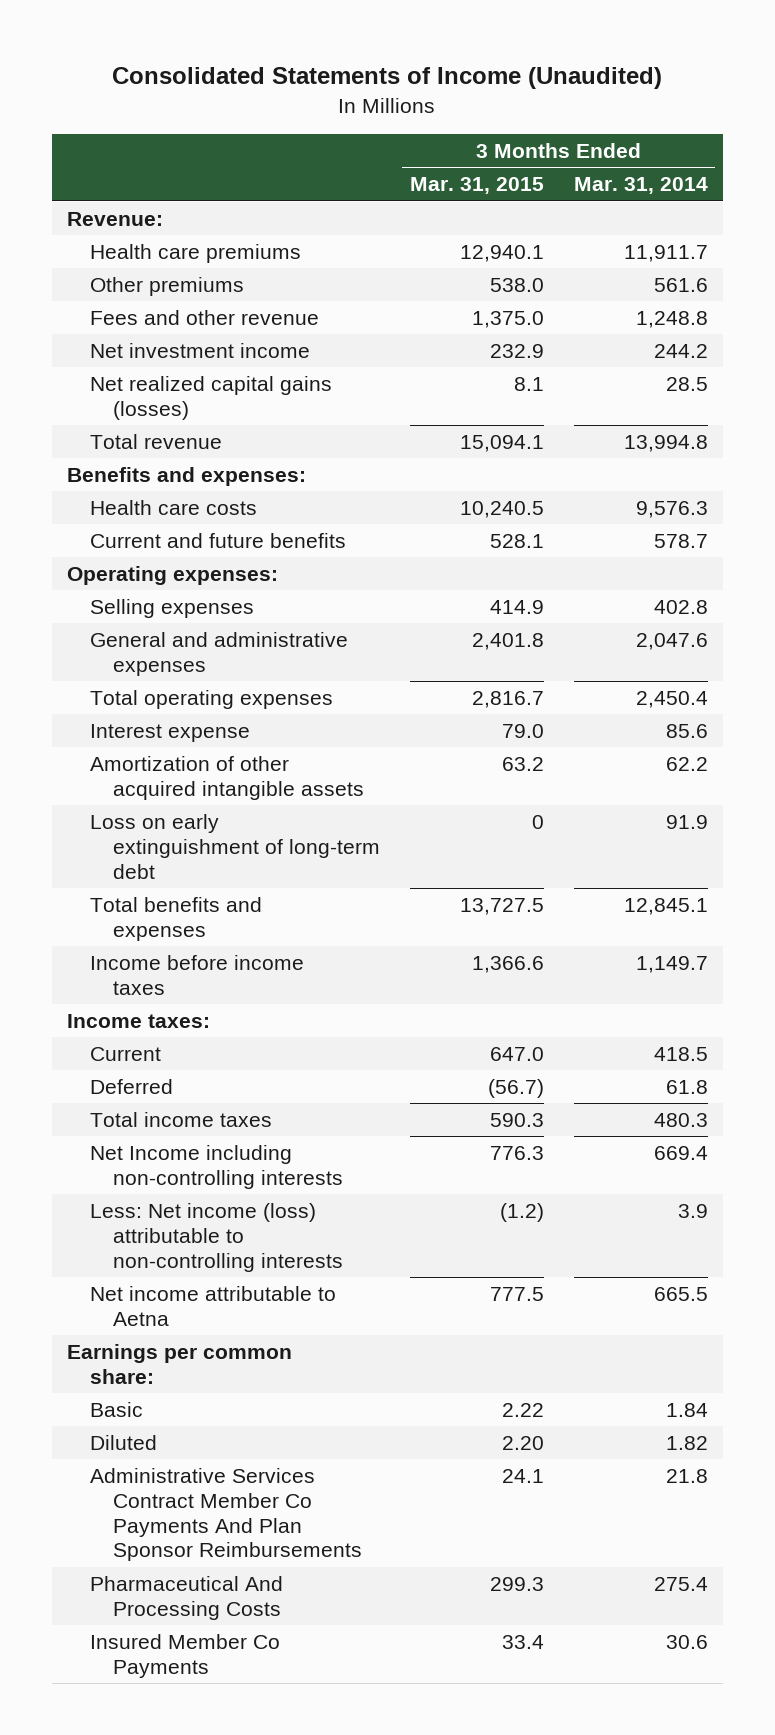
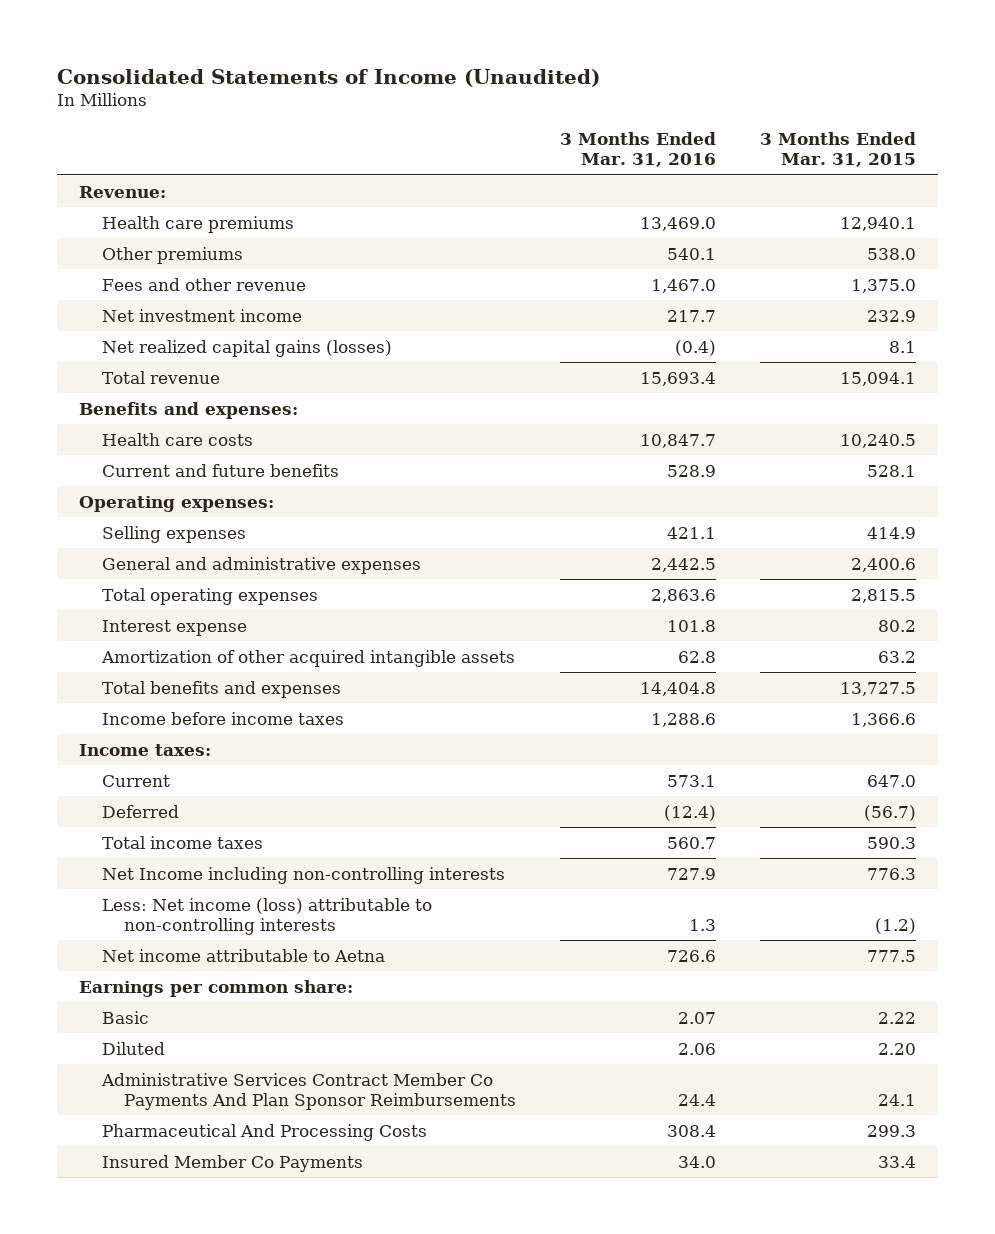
[573,177,708,195] Mar. 31, 2014 -> none
none -> [559,132,716,168] 3 Months Ended Mar. 31, 2016
[471,632,544,650] 2,401.8 -> [850,557,916,572] 2,400.6
[471,690,544,708] 2,816.7 -> [850,588,916,603] 2,815.5
[501,723,544,738] 79.0 -> [877,619,916,632] 80.2
[89,813,380,879] Loss on early extinguishment of long-term debt -> none

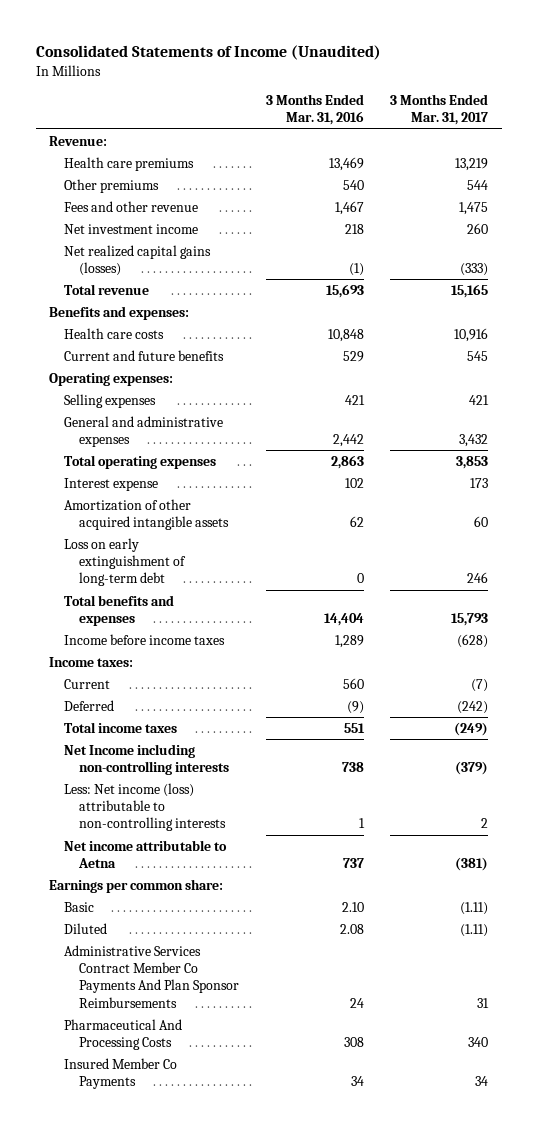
[759,132,916,168] 3 Months Ended Mar. 31, 2015 -> none
none -> [390,94,489,126] 3 Months Ended Mar. 31, 2017
[639,216,716,231] 13,469.0 -> [328,156,364,171] 13,469
[666,247,716,260] 540.1 -> [342,179,364,190] 540
[650,278,716,293] 1,467.0 -> [334,200,364,215] 1,467
[666,309,716,322] 217.7 -> [344,223,364,234] 218
[674,339,716,356] (0.4) -> [348,262,364,276] (1)
[639,371,716,386] 15,693.4 -> [325,283,364,298] 15,693
[639,433,716,448] 10,847.7 -> [327,328,364,342] 10,848
[666,464,716,477] 528.9 -> [342,350,364,362] 529
[666,526,716,539] 421.1 -> [344,394,365,405] 421
[650,557,716,572] 2,442.5 -> [332,433,364,447] 2,442
[650,588,716,603] 2,863.6 -> [330,454,364,469] 2,863
[666,619,716,632] 101.8 -> [344,477,364,488] 102
[677,650,716,663] 62.8 -> [349,515,364,527] 62
none -> [64,537,186,587] Loss on early extinguishment of long-term debt
[639,681,716,696] 14,404.8 -> [323,612,364,626] 14,404
[650,712,716,727] 1,288.6 -> [334,634,364,648] 1,289
[666,774,716,787] 573.1 -> [342,677,364,689] 560
[663,804,716,821] (12.4) -> [346,700,364,714] (9)
[666,836,716,849] 560.7 -> [343,722,365,733] 551
[666,867,716,880] 727.9 -> [341,761,364,772] 738
[688,918,716,931] 1.3 -> [358,818,365,829] 1
[666,949,716,962] 726.6 -> [342,857,364,868] 737
[677,1011,716,1024] 2.07 -> [341,901,364,912] 2.10
[677,1042,716,1055] 2.06 -> [339,923,364,934] 2.08
[677,1093,716,1106] 24.4 -> [349,997,364,1008] 24
[666,1124,716,1137] 308.4 -> [343,1036,364,1047] 308
[677,1155,716,1168] 34.0 -> [350,1075,364,1086] 34

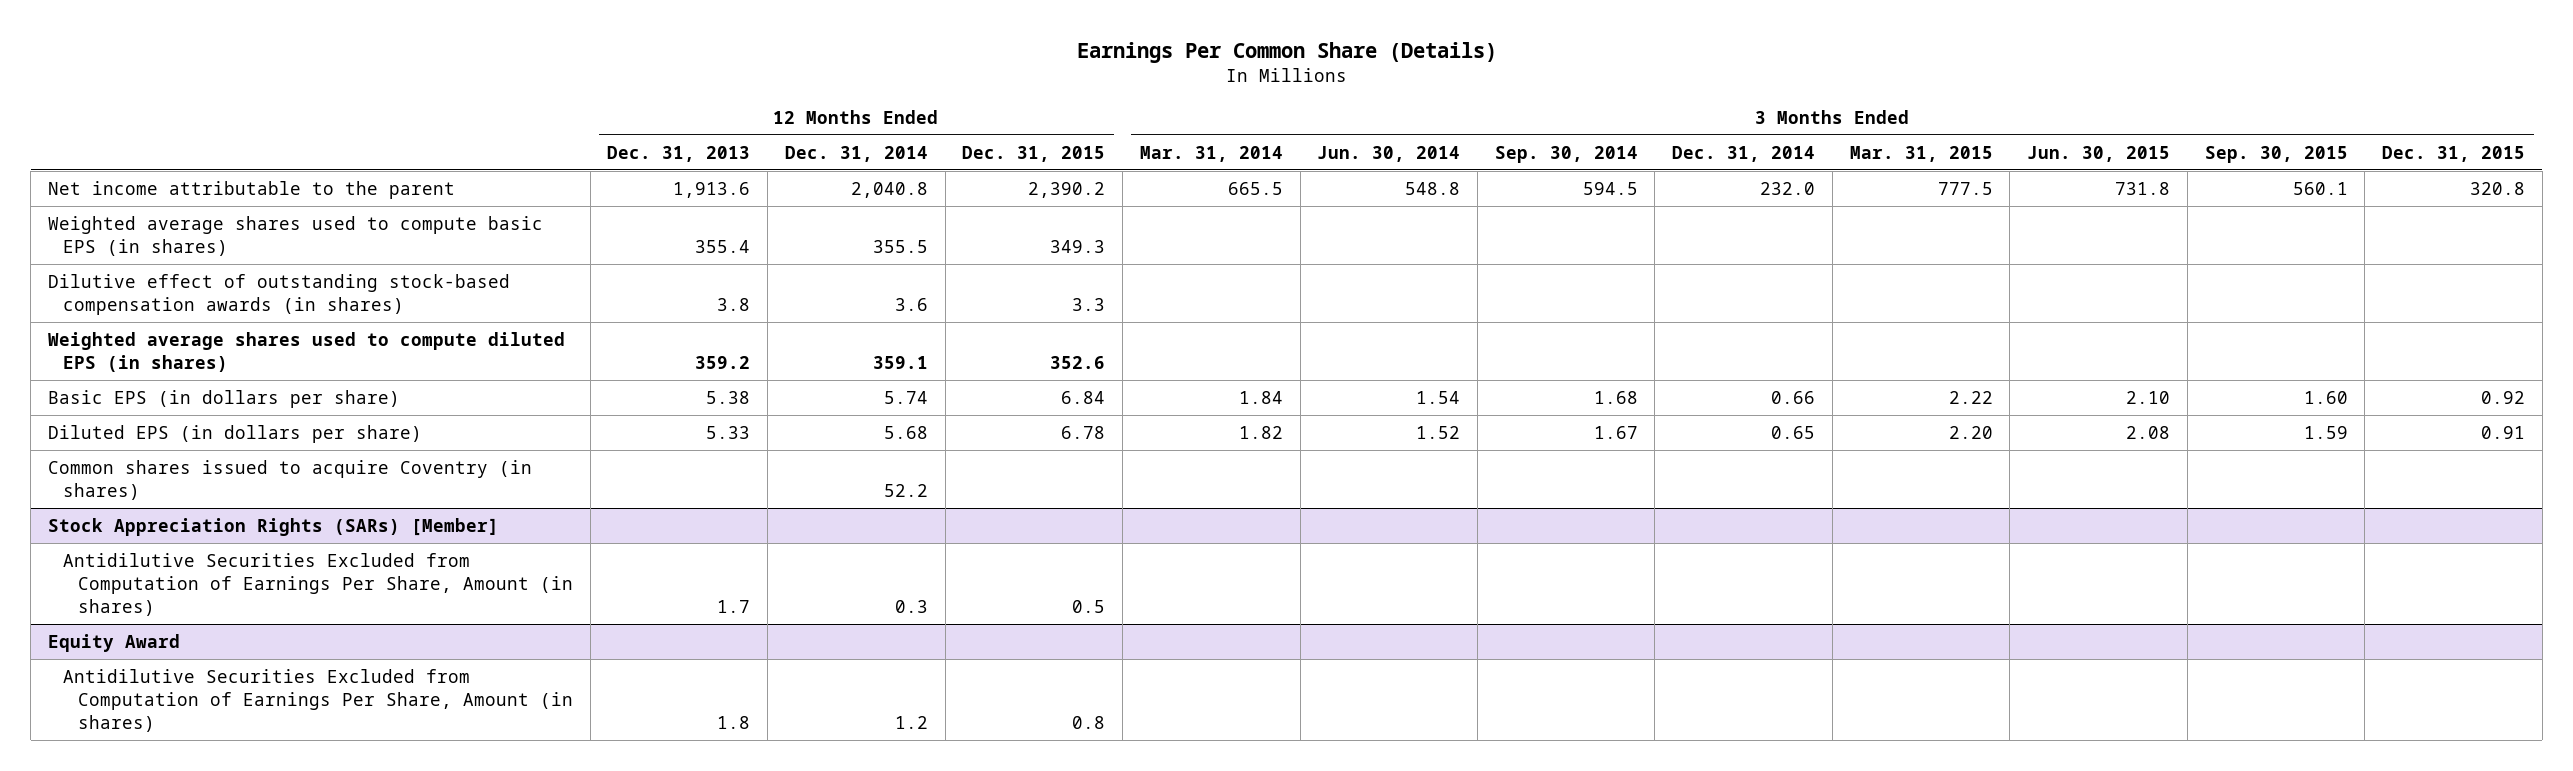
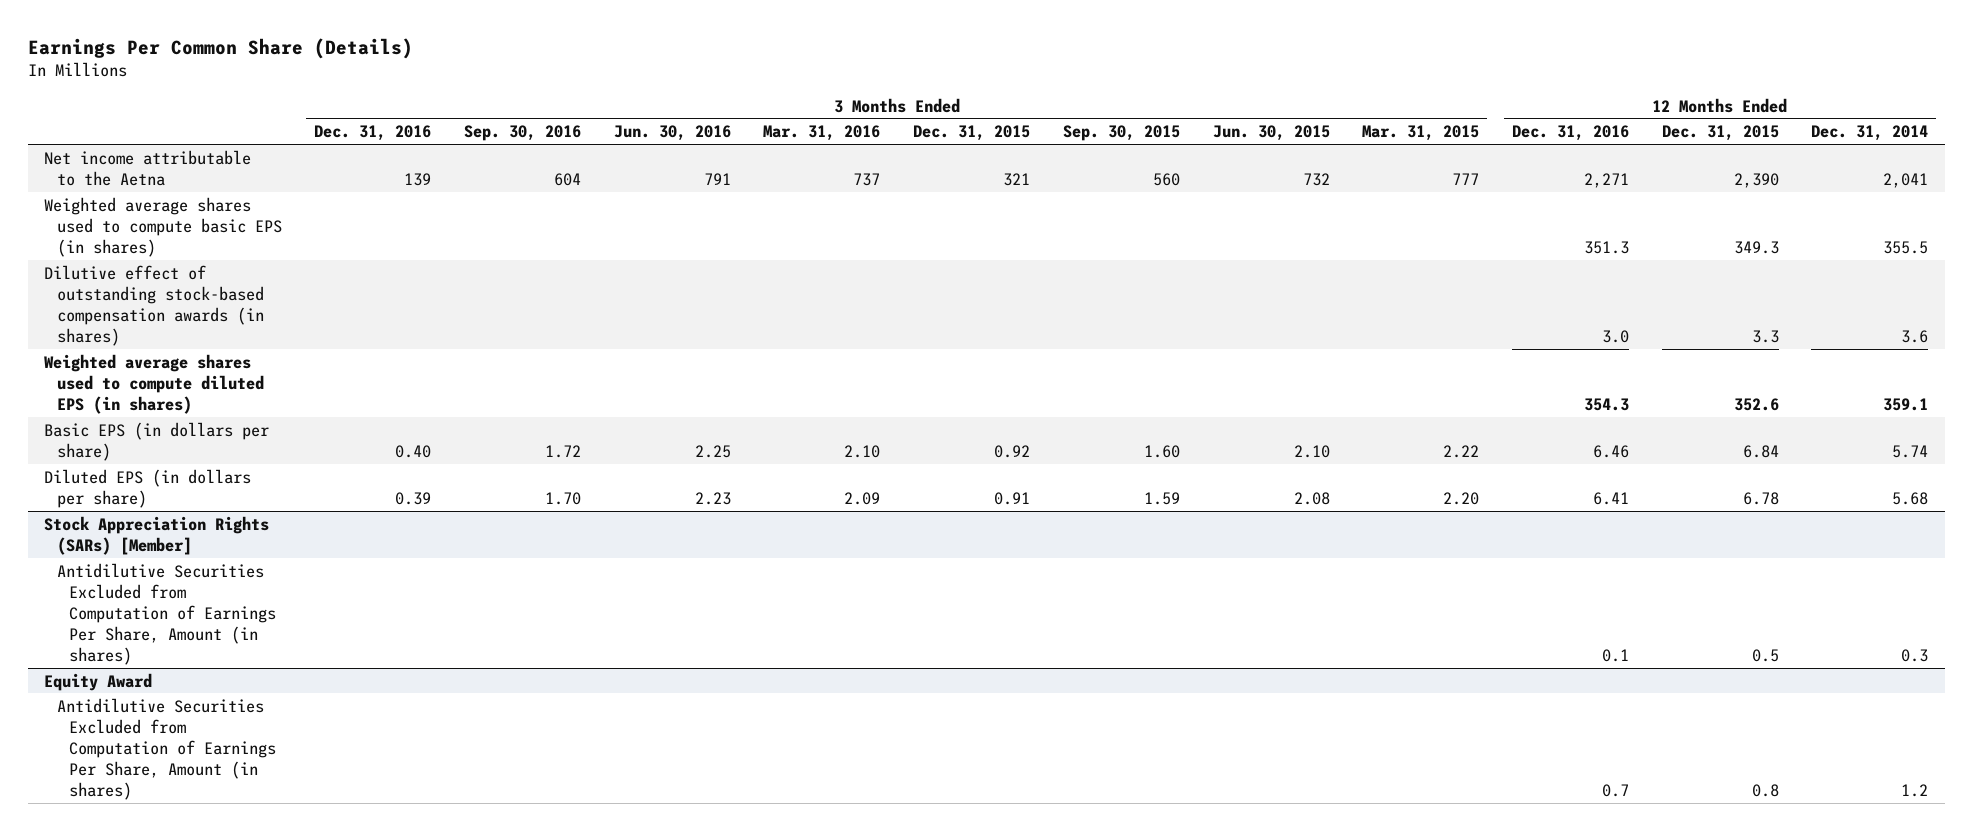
[607,145,751,162] Dec. 31, 2013 -> none
[1139,145,1283,162] Mar. 31, 2014 -> none
[1317,145,1461,162] Jun. 30, 2014 -> none
[1494,145,1638,163] Sep. 30, 2014 -> none
[1672,145,1816,162] Dec. 31, 2014 -> none
none -> [314,125,432,142] Dec. 31, 2016
none -> [464,125,582,142] Sep. 30, 2016
none -> [613,125,731,142] Jun. 30, 2016
none -> [763,125,881,142] Mar. 31, 2016
none -> [1511,125,1629,142] Dec. 31, 2016
[48,180,456,199] Net income attributable to the parent -> [44,149,252,186] Net income attributable to the Aetna
[850,181,928,198] 2,040.8 -> [1883,172,1929,188] 2,041
[1028,181,1106,198] 2,390.2 -> [1733,172,1779,188] 2,390
[1937,181,1993,195] 777.5 -> [1452,172,1480,185] 777
[2115,181,2171,195] 731.8 -> [1302,172,1330,186] 732
[2292,181,2348,195] 560.1 -> [1152,172,1180,186] 560
[2470,181,2526,195] 320.8 -> [1003,172,1031,186] 321
[48,459,533,500] Common shares issued to acquire Coventry (in shares) -> none

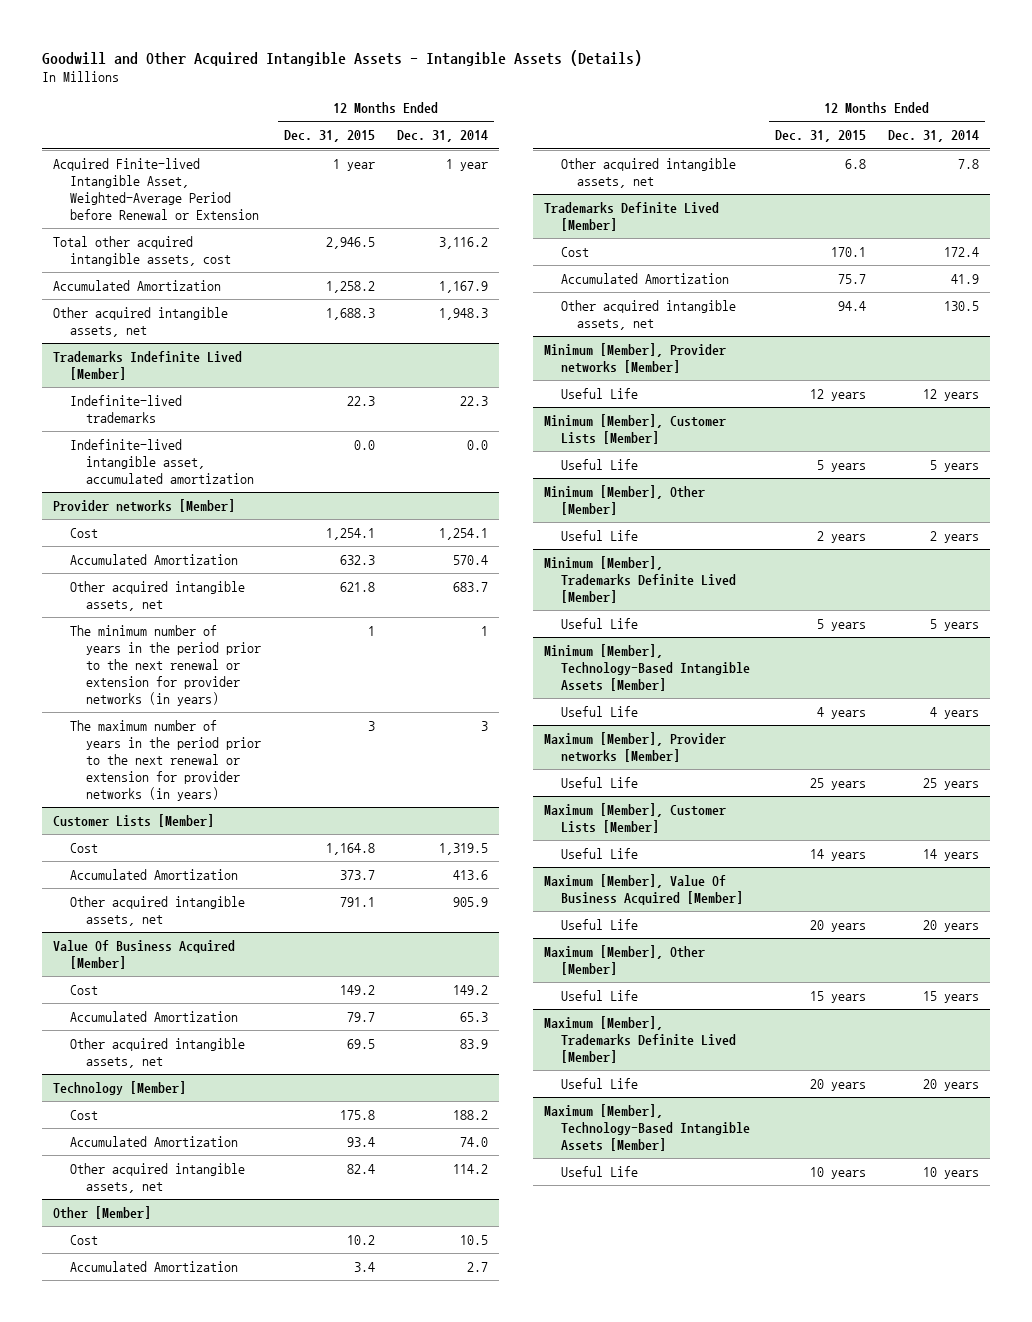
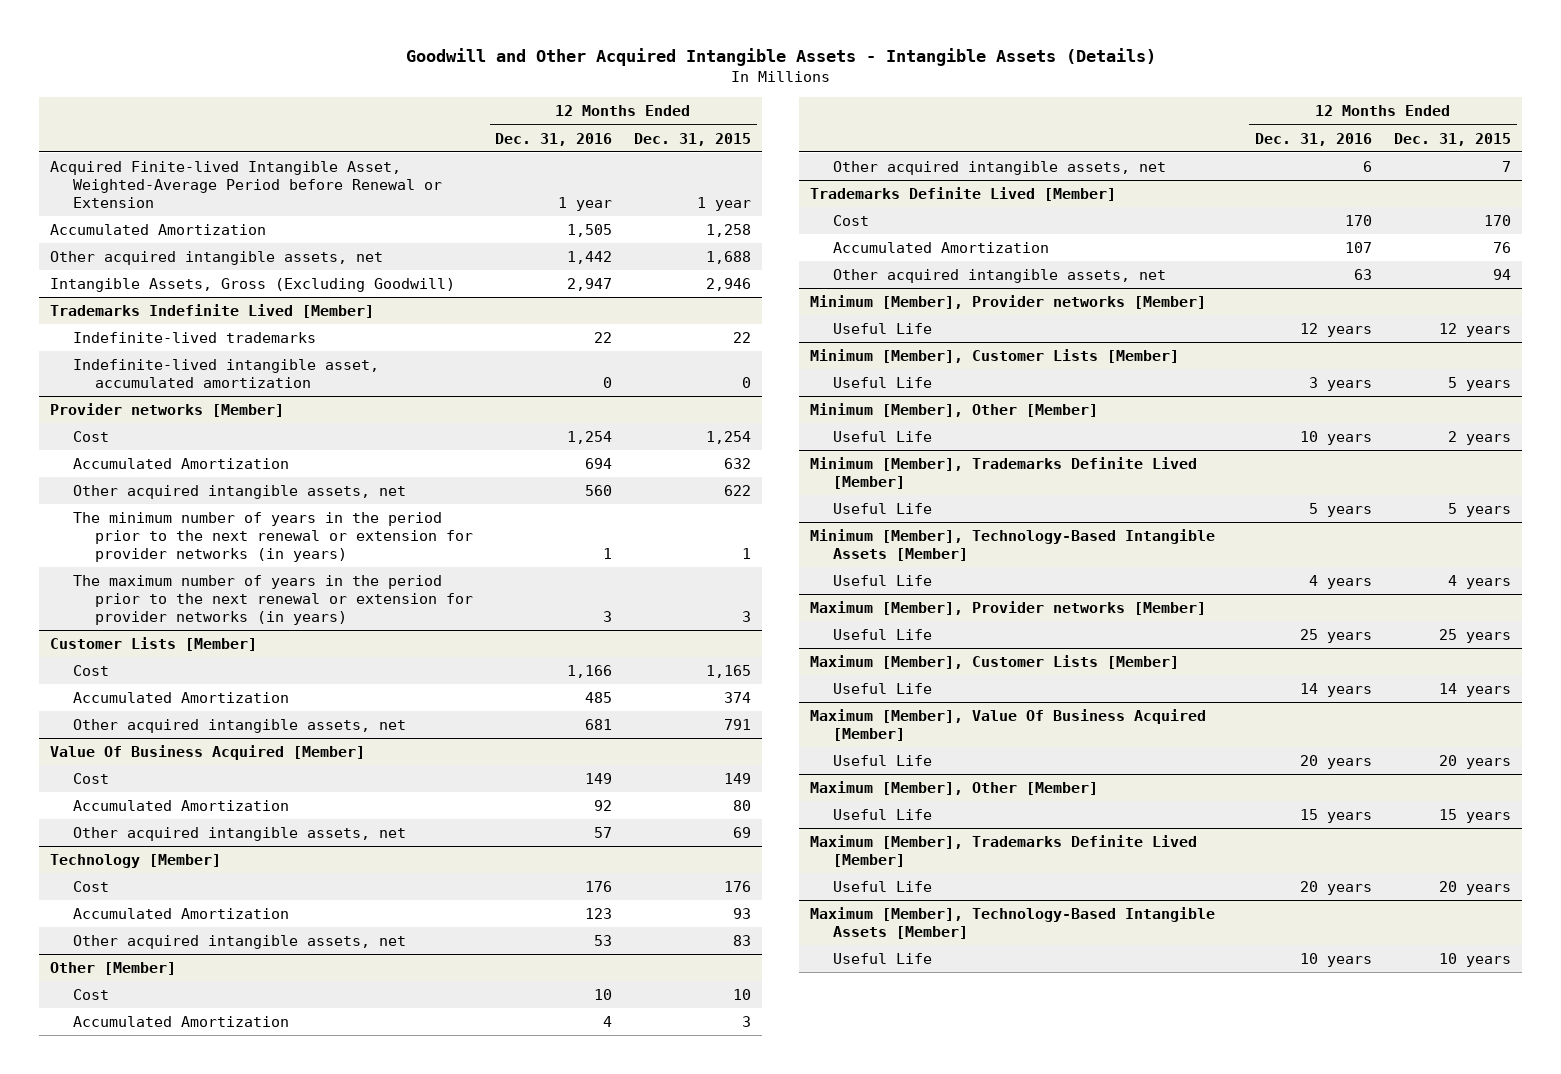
[397,130,489,143] Dec. 31, 2014 -> none
none -> [495,132,613,146] Dec. 31, 2016
[52,235,231,266] Total other acquired intangible assets, cost -> none
[325,280,375,293] 1,258.2 -> [706,224,752,238] 1,258
[325,307,375,320] 1,688.3 -> [706,251,752,265] 1,688
none -> [50,278,456,293] Intangible Assets, Gross (Excluding Goodwill)
[346,395,375,406] 22.3 -> [733,332,752,344] 22
[353,439,375,450] 0.0 -> [742,377,752,389] 0
[325,527,375,540] 1,254.1 -> [706,431,752,445] 1,254
[339,554,375,565] 632.3 -> [724,458,752,470] 632
[339,581,375,592] 621.8 -> [724,485,752,497] 622
[325,842,375,855] 1,164.8 -> [706,665,752,679] 1,165
[339,869,375,880] 373.7 -> [724,692,752,704] 374
[339,896,375,907] 791.1 -> [724,719,752,731] 791
[339,984,375,995] 149.2 -> [724,773,752,785] 149
[346,1011,375,1022] 79.7 -> [733,800,752,812] 80
[346,1038,375,1049] 69.5 -> [733,827,752,839] 69
[339,1109,375,1120] 175.8 -> [724,881,752,893] 176
[346,1136,375,1147] 93.4 -> [733,908,752,920] 93
[346,1163,375,1174] 82.4 -> [733,935,752,947] 83
[346,1234,375,1245] 10.2 -> [733,989,752,1001] 10
[353,1261,375,1272] 3.4 -> [742,1016,752,1028] 3
[844,158,866,169] 6.8 -> [1502,161,1512,173] 7
[830,246,866,257] 170.1 -> [1484,215,1512,227] 170
[837,273,866,284] 75.7 -> [1493,242,1512,254] 76
[837,300,866,311] 94.4 -> [1493,269,1512,281] 94

